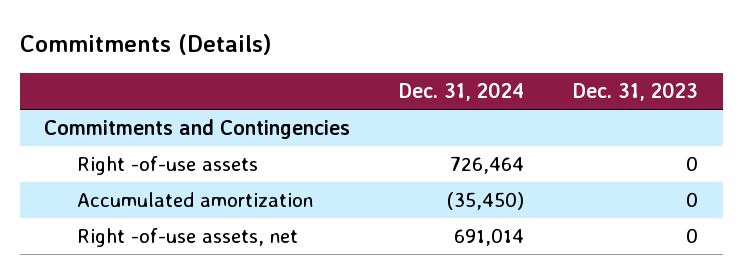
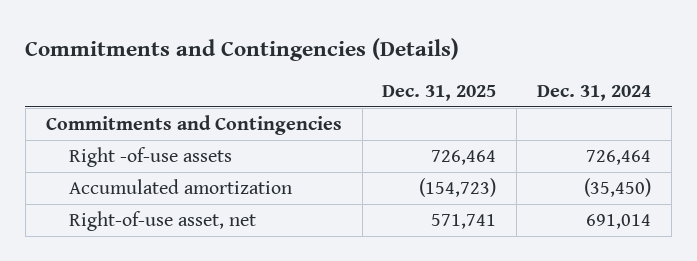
[19,34,272,56] Commitments (Details) -> [25,37,460,61] Commitments and Contingencies (Details)
[573,82,699,102] Dec. 31, 2023 -> none
none -> [382,85,497,102] Dec. 31, 2025
[76,228,298,248] Right -of-use assets, net -> [69,210,257,231] Right-of-use asset, net

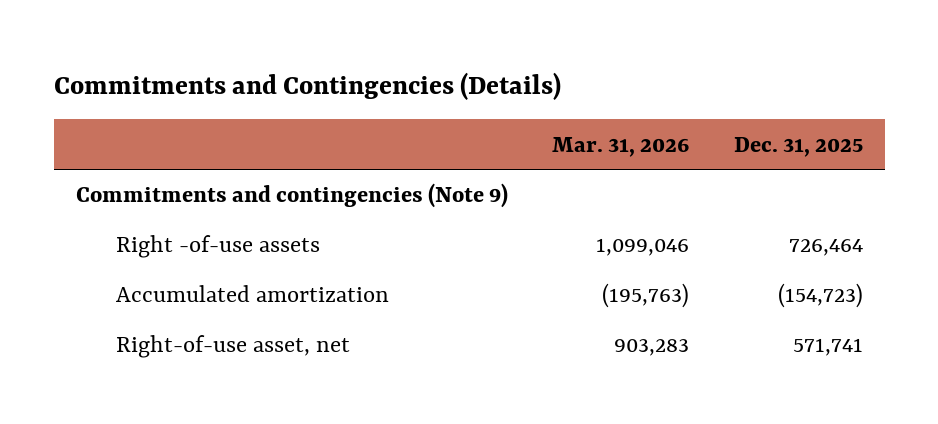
[537,85,652,102] Dec. 31, 2024 -> none
none -> [552,136,690,157] Mar. 31, 2026
[45,114,342,135] Commitments and Contingencies -> [75,183,508,209] Commitments and contingencies (Note 9)

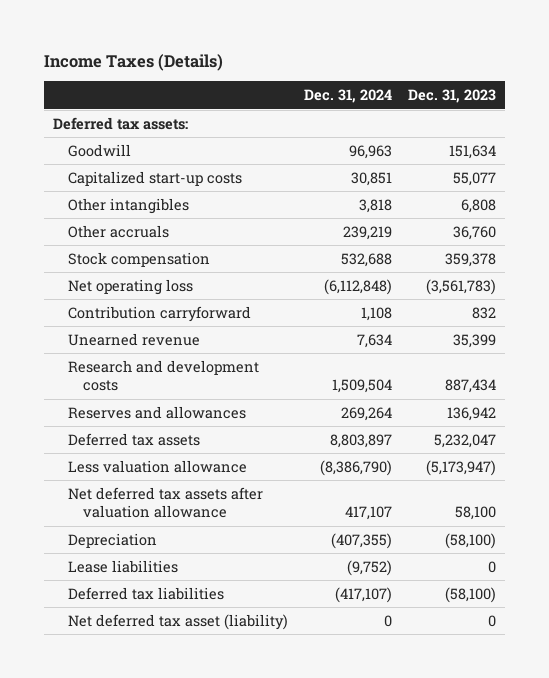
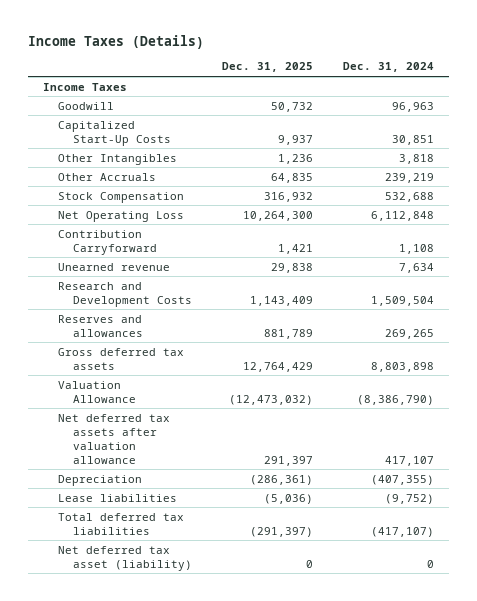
[408,89,497,104] Dec. 31, 2023 -> none
none -> [221,62,313,73] Dec. 31, 2025
[52,116,188,130] Deferred tax assets: -> none
none -> [43,82,128,91] Income Taxes
[67,170,242,186] Capitalized start-up costs -> [58,120,171,146] Capitalized Start-Up Costs
[67,197,189,214] Other intangibles -> [58,153,178,165] Other Intangibles
[67,224,169,238] Other accruals -> [58,172,157,181] Other Accruals
[67,251,210,267] Stock compensation -> [58,191,185,203] Stock Compensation
[67,278,193,295] Net operating loss -> [58,210,185,222] Net Operating Loss
[323,278,392,295] (6,112,848) -> [370,210,434,221] 6,112,848
[67,305,251,322] Contribution carryforward -> [58,229,157,255] Contribution Carryforward
[67,359,259,392] Research and development costs -> [58,281,192,307] Research and Development Costs
[340,406,392,421] 269,264 -> [384,328,434,339] 269,265
[67,432,200,446] Deferred tax assets -> [58,347,185,370] Gross deferred tax assets
[329,433,392,448] 8,803,897 -> [370,361,434,372] 8,803,898
[67,459,247,473] Less valuation allowance -> [58,380,136,403] Valuation Allowance
[67,586,224,600] Deferred tax liabilities -> [58,512,185,535] Total deferred tax liabilities

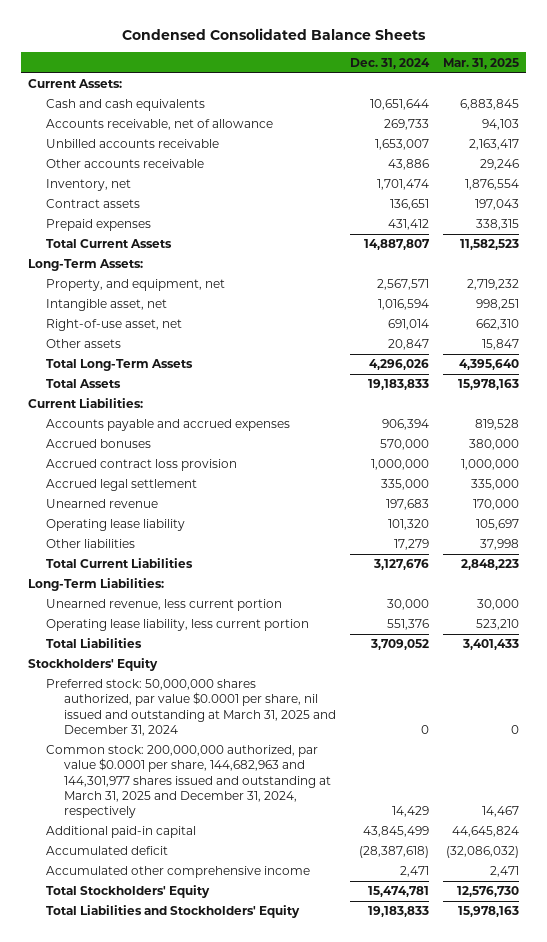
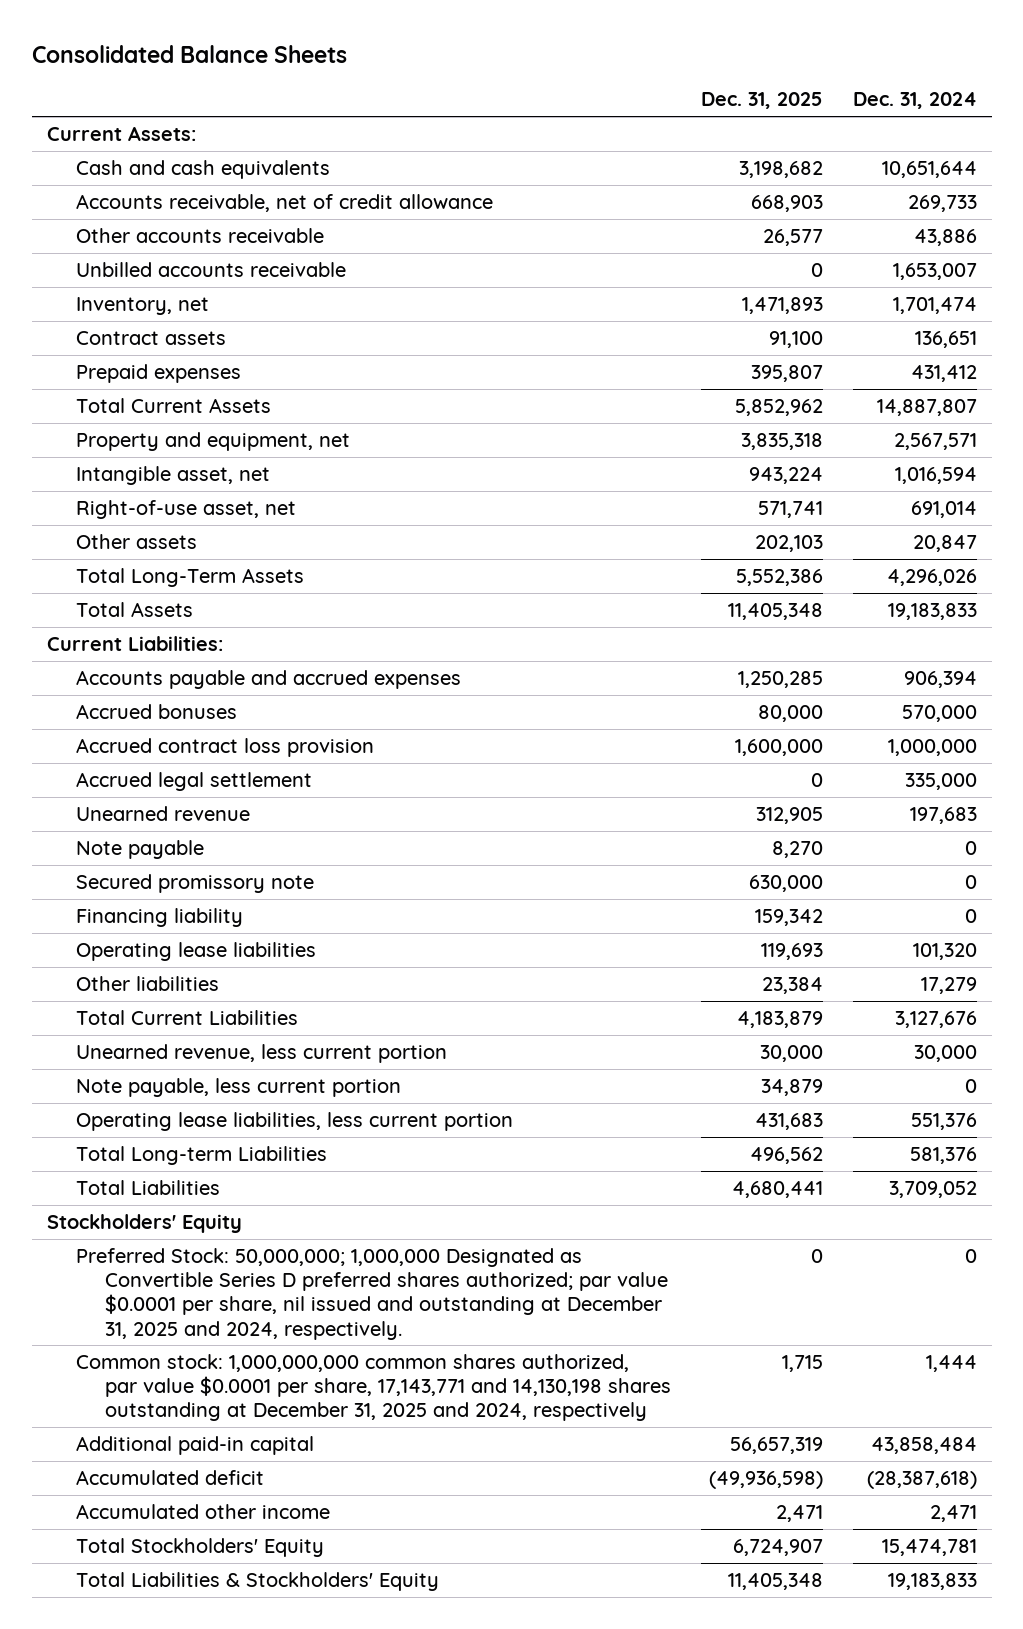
[121,28,426,41] Condensed Consolidated Balance Sheets -> [31,44,347,63] Consolidated Balance Sheets
[443,57,520,69] Mar. 31, 2025 -> none
none -> [700,92,823,110] Dec. 31, 2025
[46,119,274,131] Accounts receivable, net of allowance -> [75,193,493,212] Accounts receivable, net of credit allowance
[46,139,220,149] Unbilled accounts receivable -> [75,261,346,277] Unbilled accounts receivable
[28,259,144,272] Long-Term Assets: -> none
[46,279,226,292] Property, and equipment, net -> [75,431,350,451] Property and equipment, net
none -> [75,839,204,859] Note payable
none -> [75,873,314,893] Secured promissory note
none -> [75,907,243,927] Financing liability
[46,519,186,532] Operating lease liability -> [75,941,316,961] Operating lease liabilities
[28,578,165,592] Long-Term Liabilities: -> none
none -> [75,1077,401,1097] Note payable, less current portion
[46,619,310,632] Operating lease liability, less current portion -> [75,1111,513,1131] Operating lease liabilities, less current portion
none -> [75,1145,327,1165] Total Long-term Liabilities
[46,679,337,736] Preferred stock: 50,000,000 shares authorized, par value $0.0001 per share, nil issued and outstanding at March 31, 2025 and December 31, 2024 -> [75,1247,668,1340] Preferred Stock: 50,000,000; 1,000,000 Designated as Convertible Series D preferred shares authorized; par value $0.0001 per share, nil issued and outstanding at December 31, 2025 and 2024, respectively.
[46,745,332,818] Common stock: 200,000,000 authorized, par value $0.0001 per share, 144,682,963 and 144,301,977 shares issued and outstanding at March 31, 2025 and December 31, 2024, respectively -> [75,1353,671,1422] Common stock: 1,000,000,000 common shares authorized, par value $0.0001 per share, 17,143,771 and 14,130,198 shares outstanding at December 31, 2025 and 2024, respectively
[392,805,430,817] 14,429 -> [925,1354,977,1372] 1,444
[363,826,430,838] 43,845,499 -> [870,1436,977,1454] 43,858,484
[46,866,311,879] Accumulated other comprehensive income -> [75,1503,330,1519] Accumulated other income
[46,905,301,919] Total Liabilities and Stockholders' Equity -> [75,1571,439,1591] Total Liabilities & Stockholders' Equity

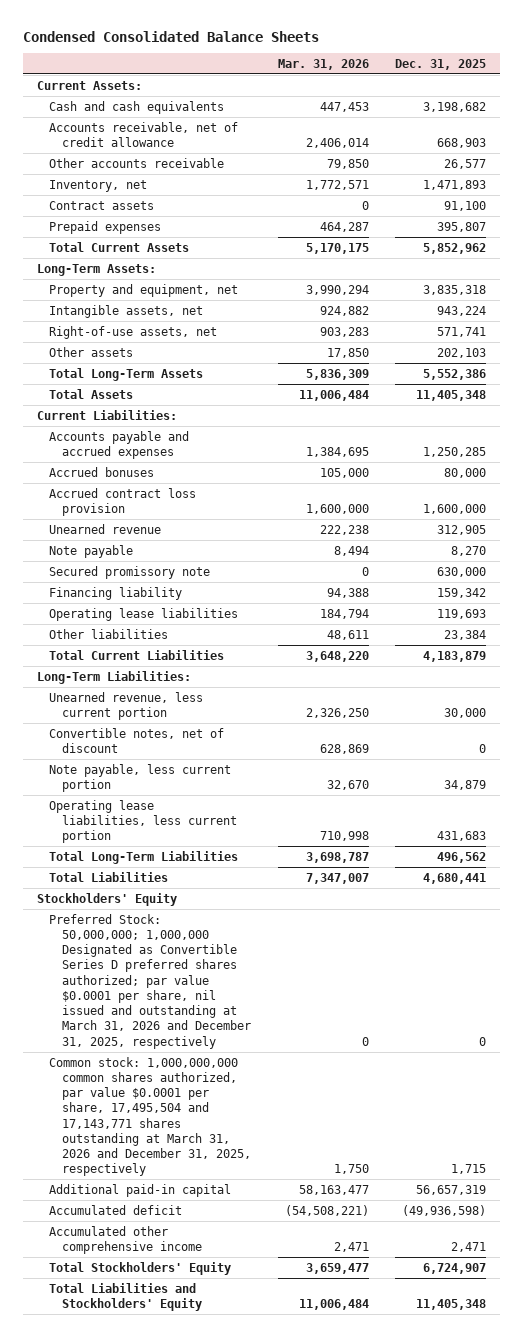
[31,44,347,63] Consolidated Balance Sheets -> [23,30,320,42] Condensed Consolidated Balance Sheets
[852,92,977,110] Dec. 31, 2024 -> none
none -> [277,58,369,70] Mar. 31, 2026
[75,261,346,277] Unbilled accounts receivable -> none
none -> [36,263,156,276] Long-Term Assets:
[75,465,270,485] Intangible asset, net -> [49,304,204,318] Intangible assets, net
[75,499,296,519] Right-of-use asset, net -> [49,325,218,339] Right-of-use assets, net
[75,771,312,791] Accrued legal settlement -> none
none -> [36,670,191,684] Long-Term Liabilities:
none -> [49,727,225,753] Convertible notes, net of discount
[75,1145,327,1165] Total Long-term Liabilities -> [49,850,239,864] Total Long-Term Liabilities
[75,1247,668,1340] Preferred Stock: 50,000,000; 1,000,000 Designated as Convertible Series D preferred shares authorized; par value $0.0001 per share, nil issued and outstanding at December 31, 2025 and 2024, respectively. -> [49,913,251,1049] Preferred Stock: 50,000,000; 1,000,000 Designated as Convertible Series D preferred shares authorized; par value $0.0001 per share, nil issued and outstanding at March 31, 2026 and December 31, 2025, respectively
[75,1353,671,1422] Common stock: 1,000,000,000 common shares authorized, par value $0.0001 per share, 17,143,771 and 14,130,198 shares outstanding at December 31, 2025 and 2024, respectively -> [49,1056,251,1177] Common stock: 1,000,000,000 common shares authorized, par value $0.0001 per share, 17,495,504 and 17,143,771 shares outstanding at March 31, 2026 and December 31, 2025, respectively
[75,1503,330,1519] Accumulated other income -> [49,1225,202,1254] Accumulated other comprehensive income
[75,1571,439,1591] Total Liabilities & Stockholders' Equity -> [49,1282,202,1311] Total Liabilities and Stockholders' Equity

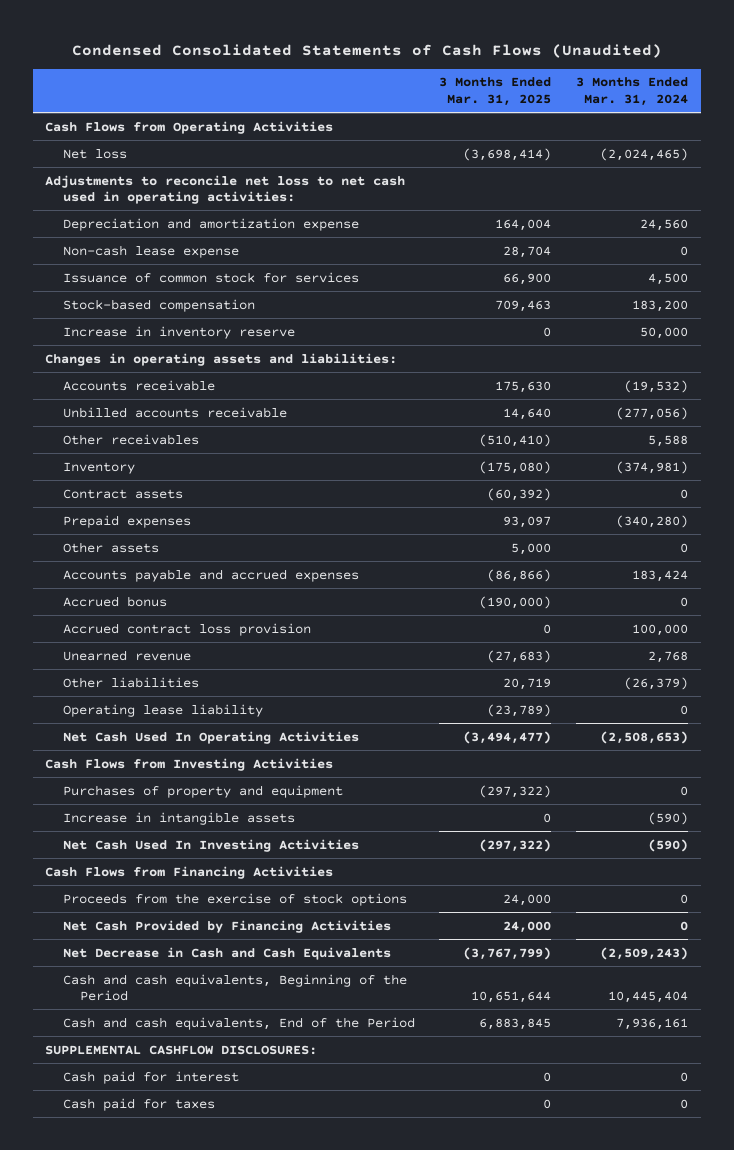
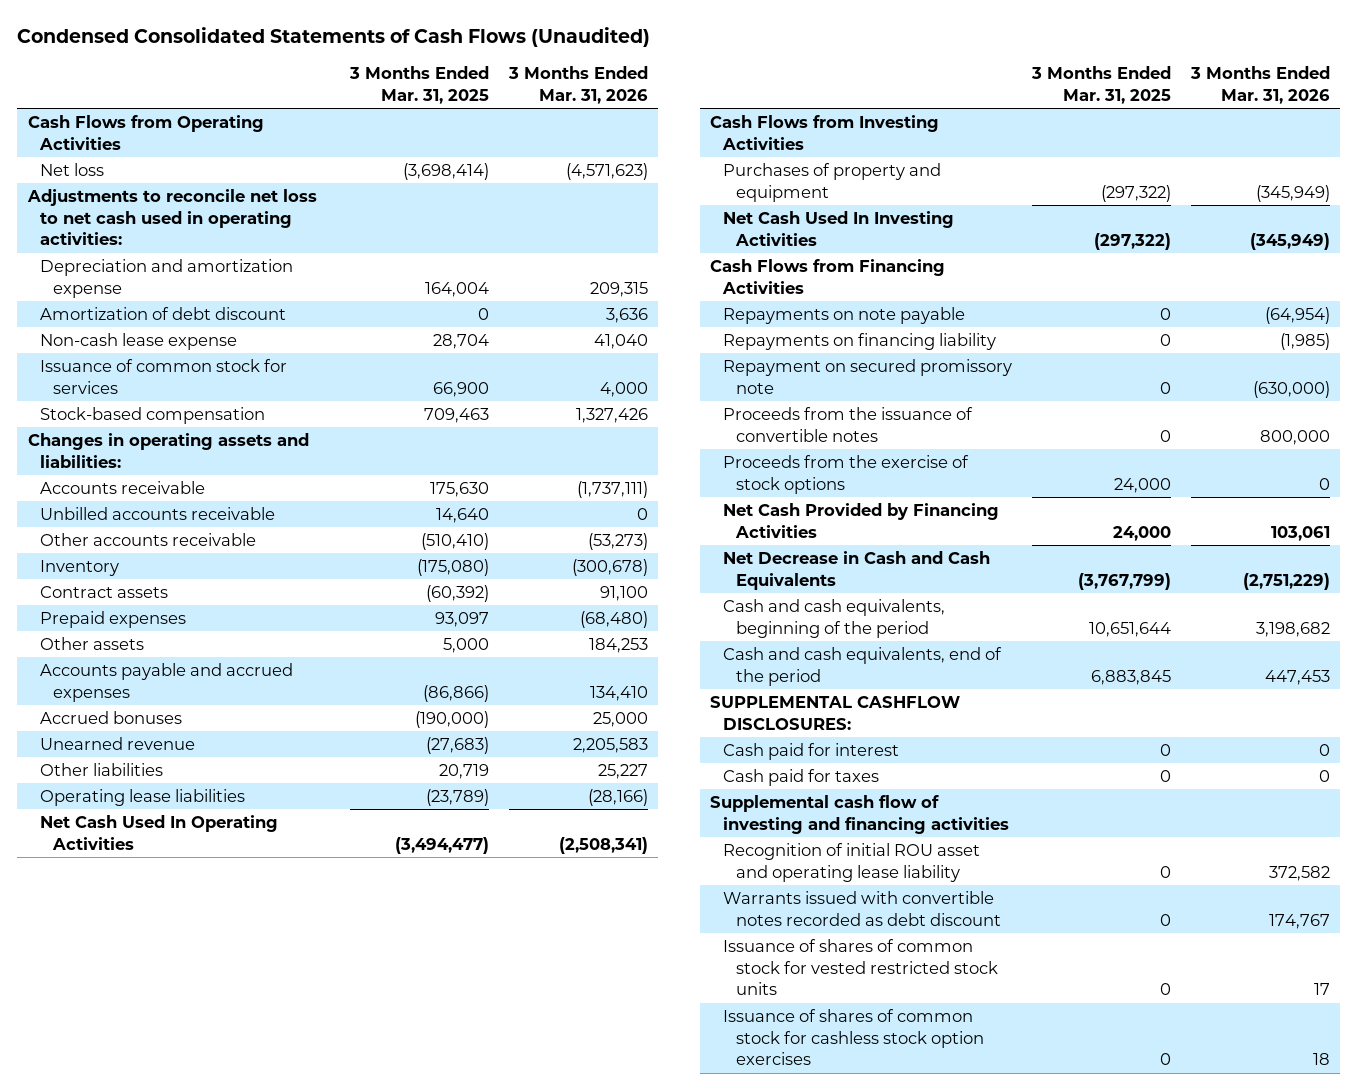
[576,77,689,106] 3 Months Ended Mar. 31, 2024 -> none
none -> [507,66,648,104] 3 Months Ended Mar. 31, 2026
none -> [40,307,287,321] Amortization of debt discount
[62,325,295,339] Increase in inventory reserve -> none
[62,433,199,445] Other receivables -> [40,533,257,547] Other accounts receivable
[62,622,311,636] Accrued contract loss provision -> none
[62,595,167,607] Accrued bonus -> [40,711,183,725] Accrued bonuses
[62,703,263,717] Operating lease liability -> [40,789,246,807] Operating lease liabilities
[62,811,295,825] Increase in intangible assets -> none
none -> [722,307,965,325] Repayments on note payable
none -> [722,333,996,351] Repayments on financing liability
none -> [722,359,1012,394] Repayment on secured promissory note
none -> [722,407,973,442] Proceeds from the issuance of convertible notes
[62,973,407,1001] Cash and cash equivalents, Beginning of the Period -> [722,599,945,638] Cash and cash equivalents, beginning of the period
[62,1016,415,1030] Cash and cash equivalents, End of the Period -> [722,647,1002,686] Cash and cash equivalents, end of the period
none -> [709,795,1009,834] Supplemental cash flow of investing and financing activities
none -> [722,843,980,882] Recognition of initial ROU asset and operating lease liability
none -> [722,891,1001,926] Warrants issued with convertible notes recorded as debt discount
none -> [722,939,998,996] Issuance of shares of common stock for vested restricted stock units
none -> [722,1009,984,1066] Issuance of shares of common stock for cashless stock option exercises

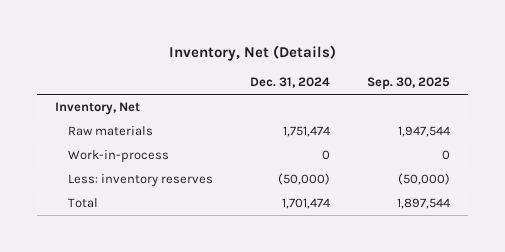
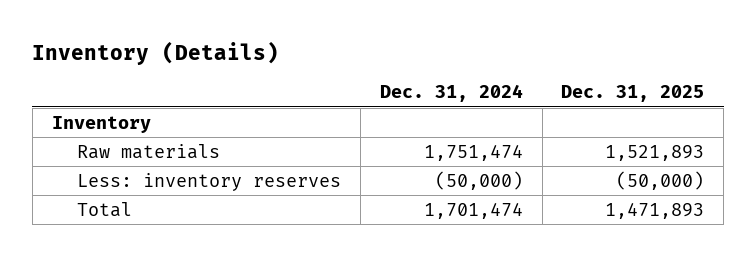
[168,44,336,61] Inventory, Net (Details) -> [32,41,280,66] Inventory (Details)
[366,77,450,91] Sep. 30, 2025 -> none
none -> [561,85,705,103] Dec. 31, 2025
[55,102,141,116] Inventory, Net -> [51,115,151,133] Inventory
[68,150,170,164] Work-in-process -> none

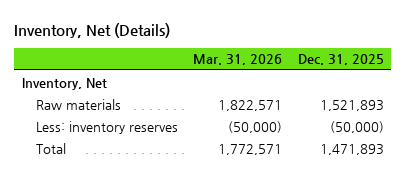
[32,41,280,66] Inventory (Details) -> [14,22,171,38] Inventory, Net (Details)
[379,84,523,103] Dec. 31, 2024 -> none
none -> [193,54,283,66] Mar. 31, 2026
[51,115,151,133] Inventory -> [22,77,108,90] Inventory, Net

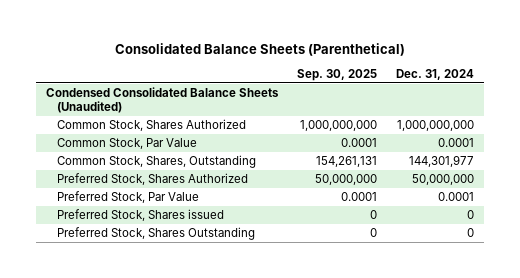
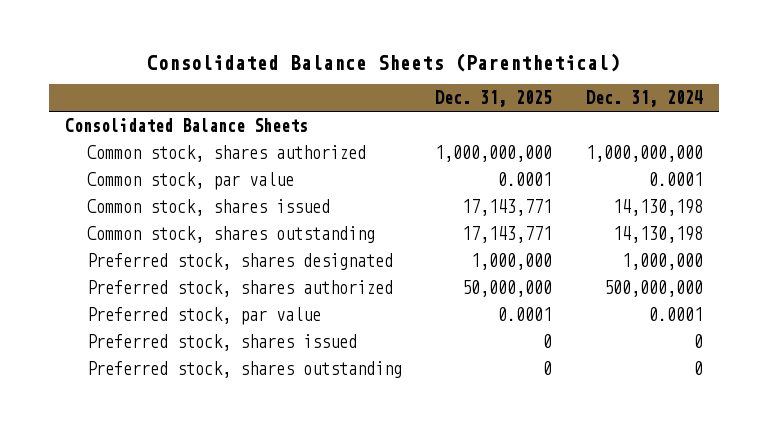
[296,68,377,81] Sep. 30, 2025 -> none
none -> [435,90,553,108] Dec. 31, 2025
[45,87,279,114] Condensed Consolidated Balance Sheets (Unaudited) -> [65,117,309,132] Consolidated Balance Sheets
[57,119,247,132] Common Stock, Shares Authorized -> [87,144,367,162] Common stock, shares authorized
[57,138,198,150] Common Stock, Par Value -> [87,171,295,190] Common stock, par value
none -> [87,198,331,216] Common stock, shares issued
[57,155,257,169] Common Stock, Shares, Outstanding -> [87,225,376,243] Common stock, shares outstanding
[409,155,475,168] 144,301,977 -> [612,225,703,243] 14,130,198
none -> [87,252,394,270] Preferred stock, shares designated
[57,173,249,186] Preferred Stock, Shares Authorized -> [87,279,394,297] Preferred stock, shares authorized
[412,174,475,186] 50,000,000 -> [603,279,703,297] 500,000,000
[57,191,200,204] Preferred Stock, Par Value -> [87,306,322,325] Preferred stock, par value
[57,209,225,222] Preferred Stock, Shares issued -> [87,333,358,351] Preferred stock, shares issued
[57,227,256,241] Preferred Stock, Shares Outstanding -> [87,360,403,378] Preferred stock, shares outstanding

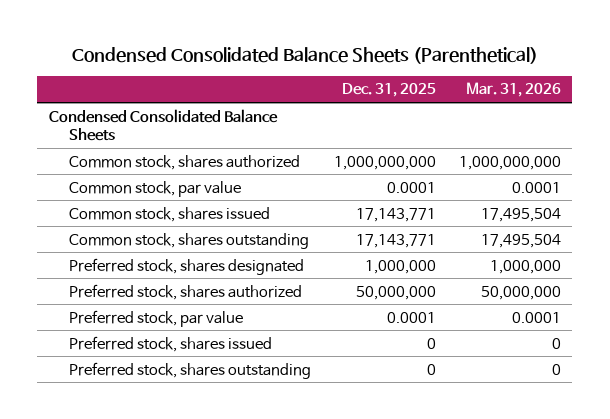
[147,53,621,73] Consolidated Balance Sheets (Parenthetical) -> [71,46,538,64] Condensed Consolidated Balance Sheets (Parenthetical)
[585,90,703,108] Dec. 31, 2024 -> none
none -> [465,82,561,98] Mar. 31, 2026
[65,117,309,132] Consolidated Balance Sheets -> [49,108,279,141] Condensed Consolidated Balance Sheets

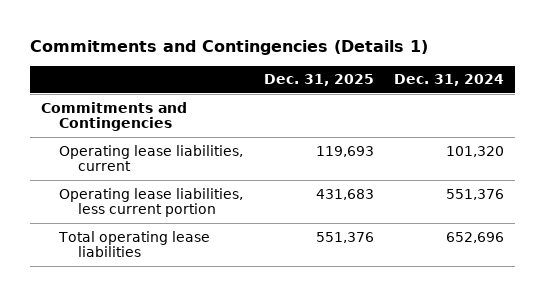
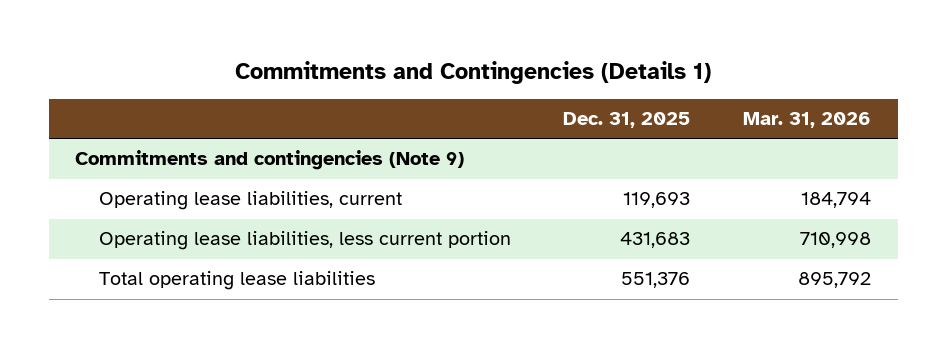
[394,74,505,87] Dec. 31, 2024 -> none
none -> [743,112,872,129] Mar. 31, 2026
[40,101,187,132] Commitments and Contingencies -> [75,150,465,171] Commitments and contingencies (Note 9)

